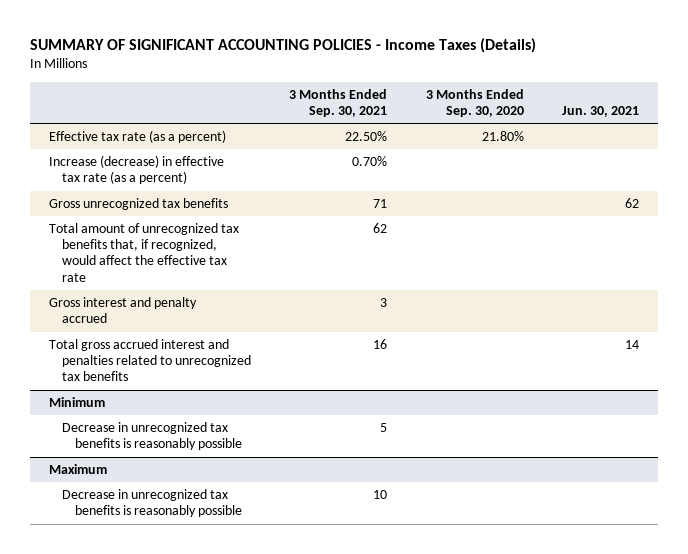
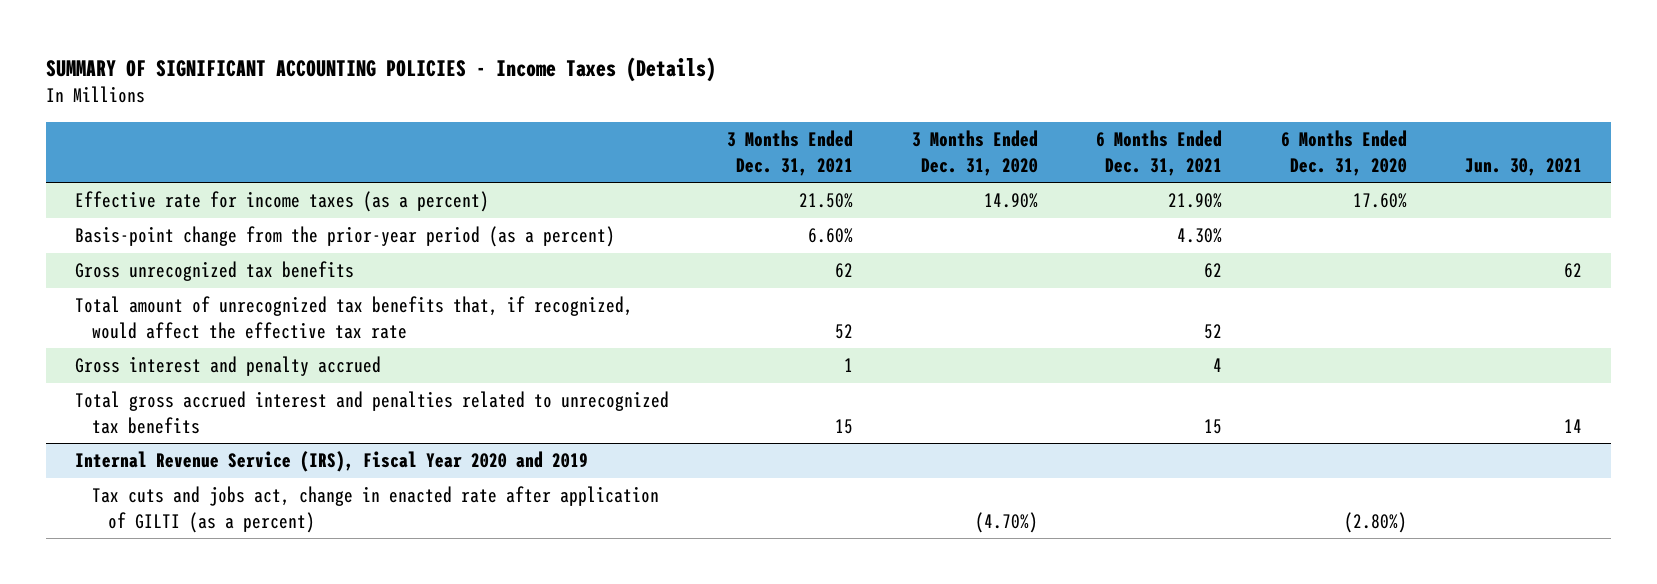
[289,88,388,117] 3 Months Ended Sep. 30, 2021 -> none
[425,88,524,117] 3 Months Ended Sep. 30, 2020 -> none
none -> [727,130,854,176] 3 Months Ended Dec. 31, 2021
none -> [911,130,1038,176] 3 Months Ended Dec. 31, 2020
none -> [1096,130,1223,176] 6 Months Ended Dec. 31, 2021
none -> [1280,130,1407,176] 6 Months Ended Dec. 31, 2020
[48,129,226,143] Effective tax rate (as a percent) -> [74,191,489,213] Effective rate for income taxes (as a percent)
[48,154,224,185] Increase (decrease) in effective tax rate (as a percent) -> [74,226,615,248] Basis-point change from the prior-year period (as a percent)
[48,396,105,407] Minimum -> none
[61,421,242,451] Decrease in unrecognized tax benefits is reasonably possible -> none
[48,463,107,474] Maximum -> none
[61,488,242,518] Decrease in unrecognized tax benefits is reasonably possible -> none
none -> [74,451,588,473] Internal Revenue Service (IRS), Fiscal Year 2020 and 2019
none -> [91,486,659,533] Tax cuts and jobs act, change in enacted rate after application of GILTI (as a percent)

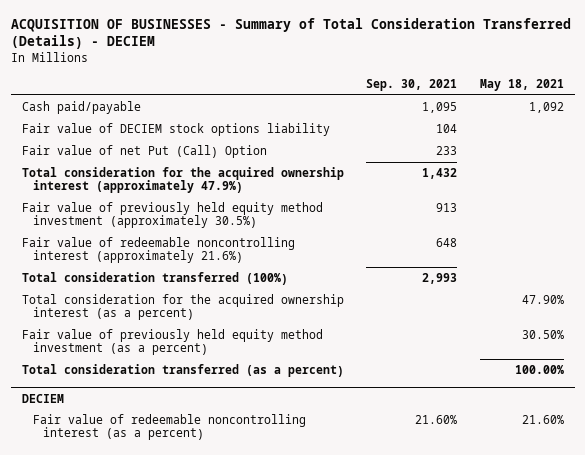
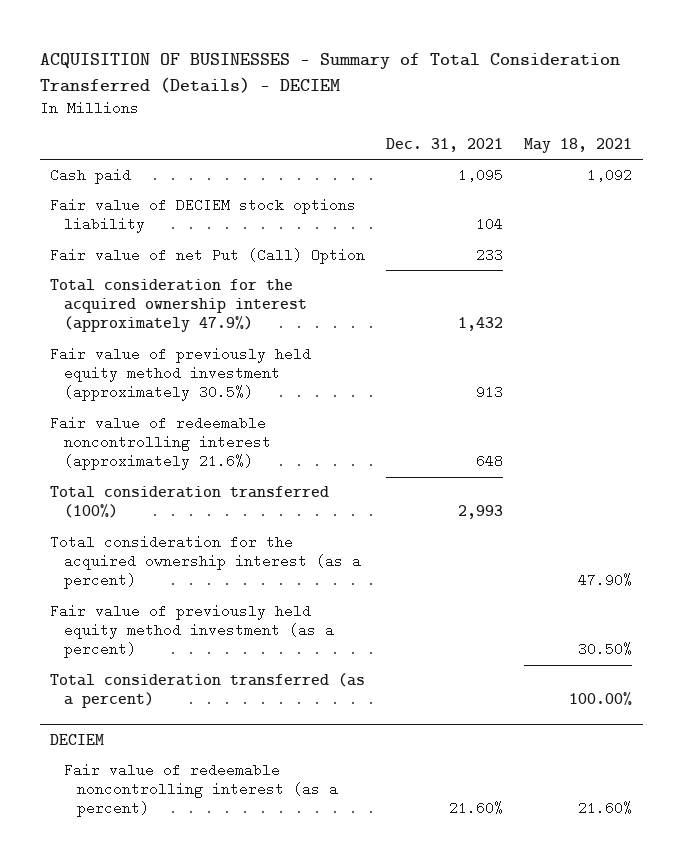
[366,79,458,92] Sep. 30, 2021 -> none
none -> [386,138,504,153] Dec. 31, 2021
[21,100,141,114] Cash paid/payable -> [50,168,132,185] Cash paid

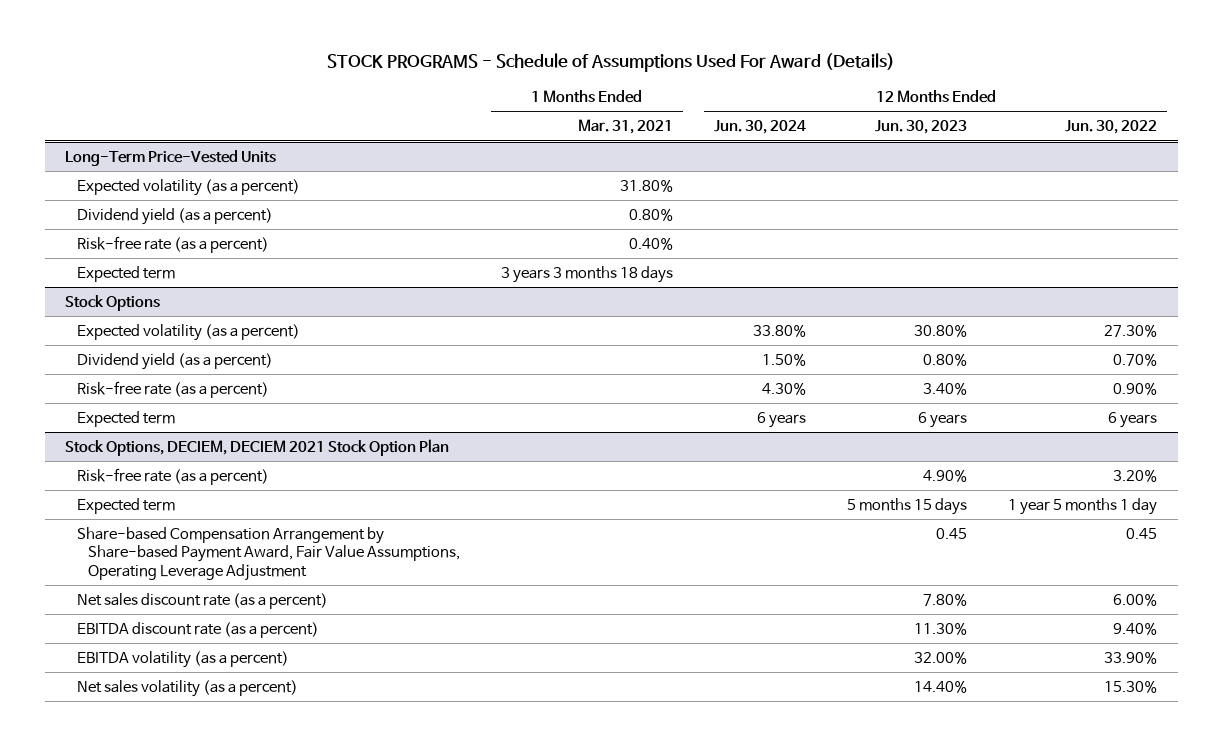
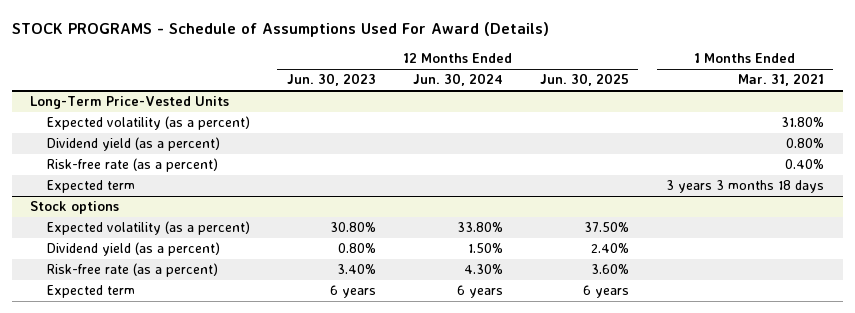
[1065,120,1158,135] Jun. 30, 2022 -> none
none -> [540,73,630,87] Jun. 30, 2025
[65,294,161,311] Stock Options -> [30,201,120,215] Stock options
[65,438,450,456] Stock Options, DECIEM, DECIEM 2021 Stock Option Plan -> none
[76,467,269,485] Risk-free rate (as a percent) -> none
[76,497,175,514] Expected term -> none
[76,526,460,582] Share-based Compensation Arrangement by Share-based Payment Award, Fair Value Assumptions, Operating Leverage Adjustment -> none
[76,592,328,609] Net sales discount rate (as a percent) -> none
[76,621,319,638] EBITDA discount rate (as a percent) -> none
[76,650,289,668] EBITDA volatility (as a percent) -> none
[76,679,298,697] Net sales volatility (as a percent) -> none

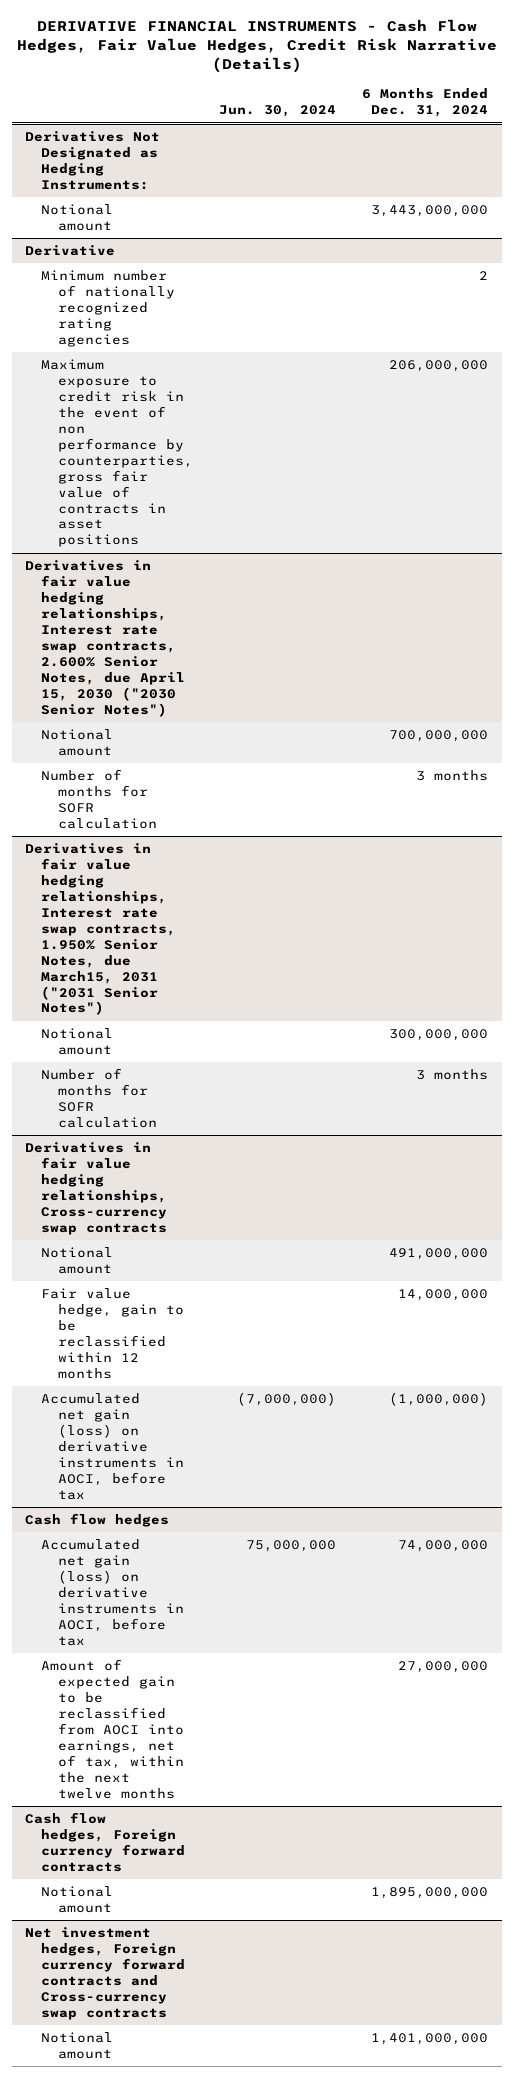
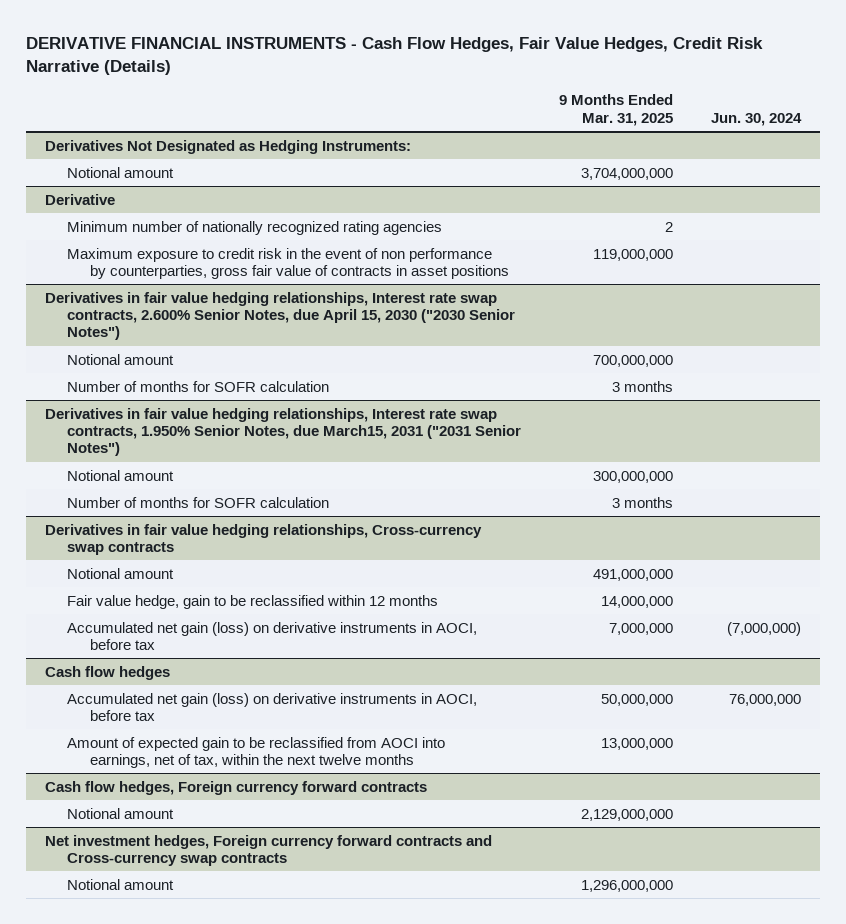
[362,88,489,118] 6 Months Ended Dec. 31, 2024 -> none
none -> [559,94,674,126] 9 Months Ended Mar. 31, 2025
[246,1539,337,1552] 75,000,000 -> [728,693,801,706] 76,000,000

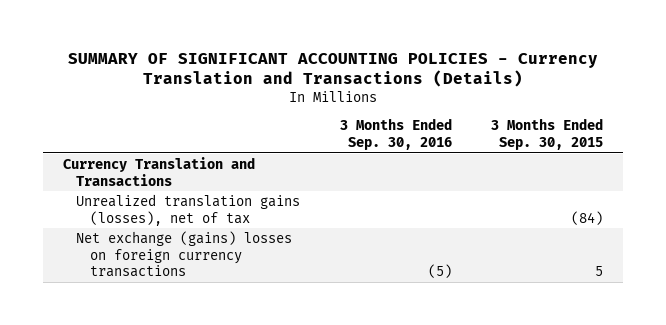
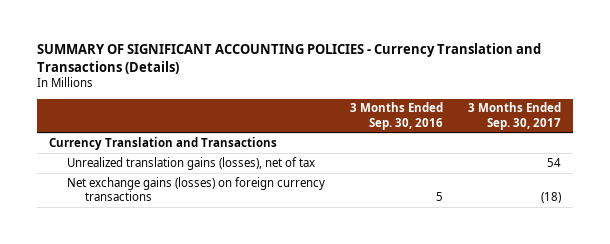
[491,118,604,150] 3 Months Ended Sep. 30, 2015 -> none
none -> [467,102,561,130] 3 Months Ended Sep. 30, 2017
[76,230,293,278] Net exchange (gains) losses on foreign currency transactions -> [67,176,326,201] Net exchange gains (losses) on foreign currency transactions
[427,264,452,279] (5) -> [436,191,444,201] 5

